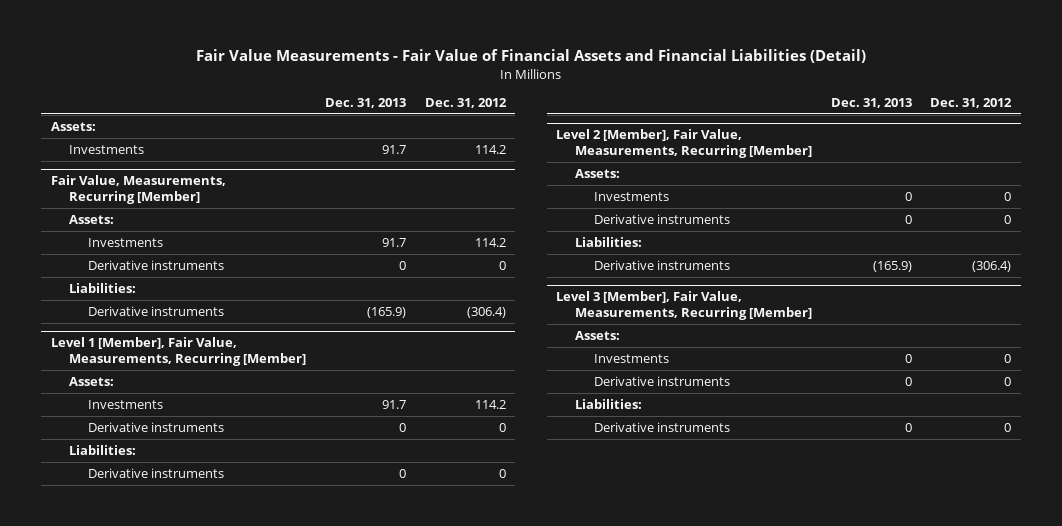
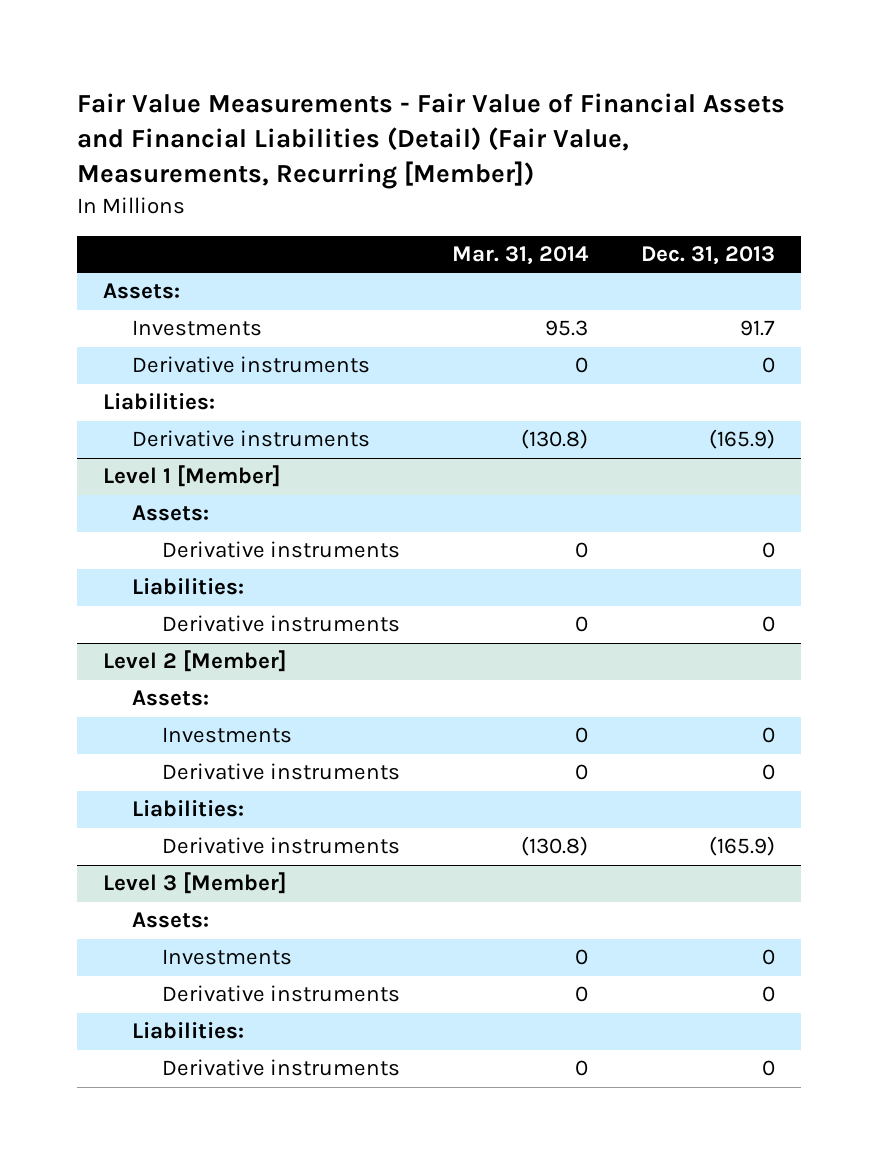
[196,49,867,64] Fair Value Measurements - Fair Value of Financial Assets and Financial Liabilities (Detail) -> [76,92,785,190] Fair Value Measurements - Fair Value of Financial Assets and Financial Liabilities (Detail) (Fair Value, Measurements, Recurring [Member])
[424,98,507,109] Dec. 31, 2012 -> none
none -> [452,246,590,266] Mar. 31, 2014
[50,174,226,204] Fair Value, Measurements, Recurring [Member] -> none
[69,214,115,224] Assets: -> none
[87,237,163,247] Investments -> none
[50,336,307,366] Level 1 [Member], Fair Value, Measurements, Recurring [Member] -> none
none -> [102,465,281,488] Level 1 [Member]
[87,399,163,409] Investments -> none
[556,128,812,158] Level 2 [Member], Fair Value, Measurements, Recurring [Member] -> none
none -> [102,650,287,673] Level 2 [Member]
[556,290,812,320] Level 3 [Member], Fair Value, Measurements, Recurring [Member] -> none
none -> [102,872,287,895] Level 3 [Member]

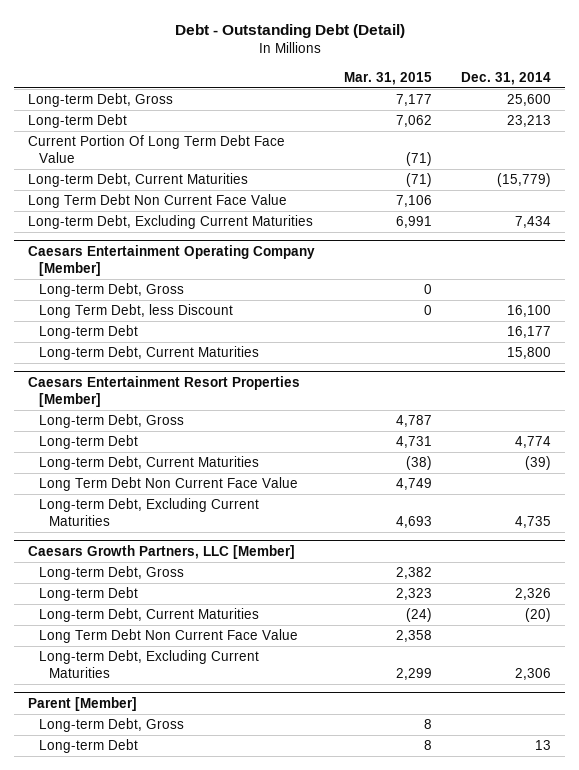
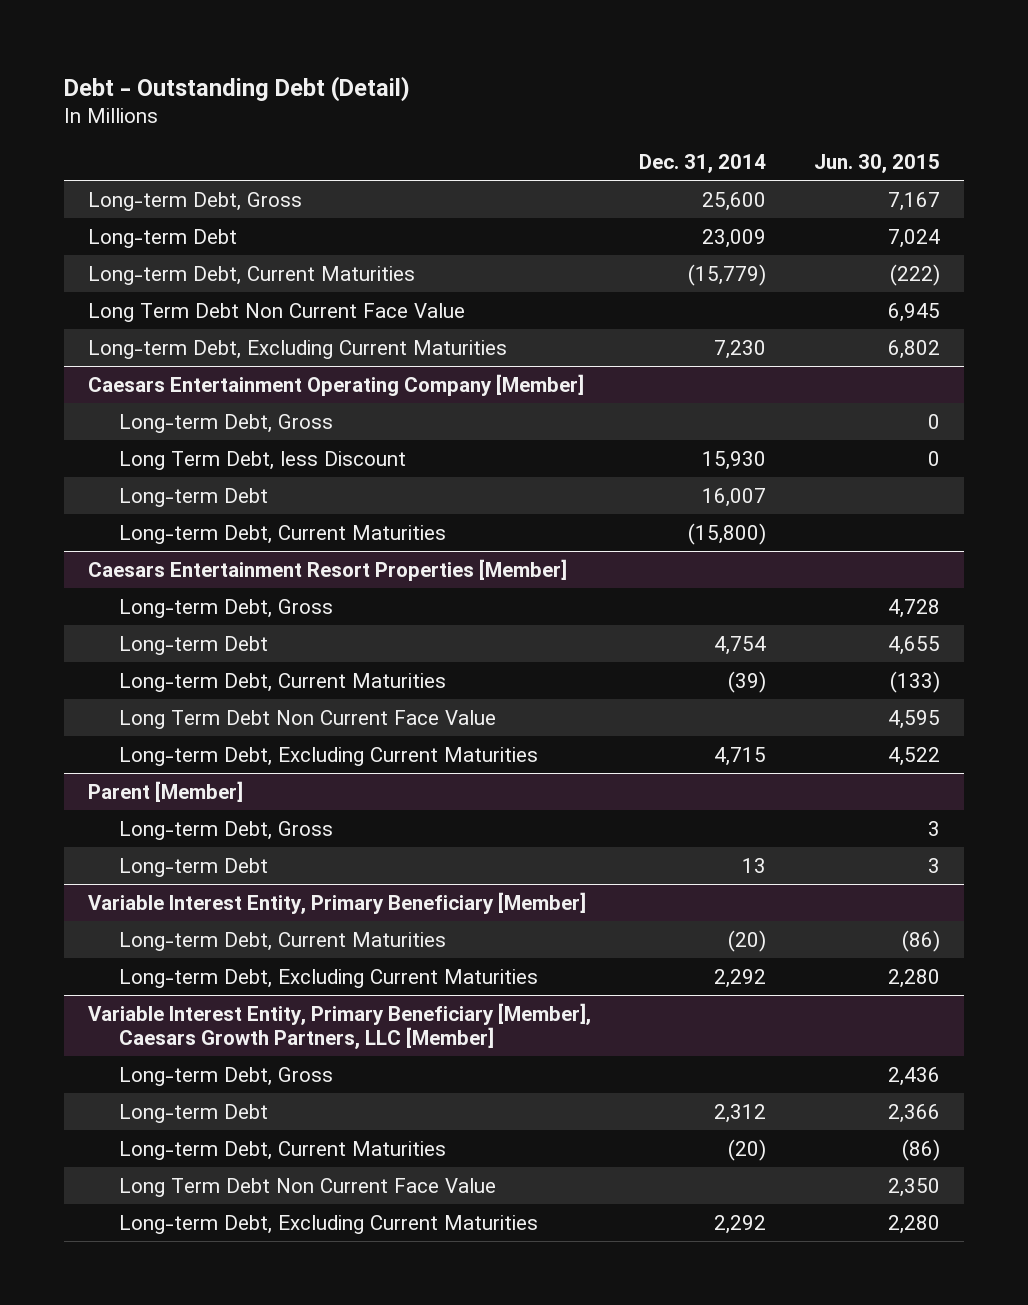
[344,71,433,85] Mar. 31, 2015 -> none
none -> [813,154,940,174] Jun. 30, 2015
[28,135,286,164] Current Portion Of Long Term Debt Face Value -> none
[507,115,552,128] 23,213 -> [701,228,766,248] 23,009
[515,216,552,229] 7,434 -> [713,339,766,359] 7,230
[507,305,552,318] 16,100 -> [701,450,766,470] 15,930
[507,326,552,339] 16,177 -> [701,487,766,507] 16,007
[507,347,552,360] 15,800 -> [687,522,766,545] (15,800)
[515,436,552,449] 4,774 -> [713,635,766,655] 4,754
[28,544,296,559] Caesars Growth Partners, LLC [Member] -> none
[38,566,184,581] Long-term Debt, Gross -> none
[38,587,138,602] Long-term Debt -> none
[38,608,259,623] Long-term Debt, Current Maturities -> none
[38,629,298,644] Long Term Debt Non Current Face Value -> none
[38,650,259,679] Long-term Debt, Excluding Current Maturities -> none
[515,516,552,529] 4,735 -> [713,746,766,766] 4,715
none -> [88,891,587,914] Variable Interest Entity, Primary Beneficiary [Member]
none -> [119,931,447,951] Long-term Debt, Current Maturities
none -> [119,968,539,988] Long-term Debt, Excluding Current Maturities
none -> [88,1002,592,1049] Variable Interest Entity, Primary Beneficiary [Member], Caesars Growth Partners, LLC [Member]
none -> [119,1066,334,1086] Long-term Debt, Gross
none -> [119,1103,269,1123] Long-term Debt
none -> [119,1140,447,1160] Long-term Debt, Current Maturities
none -> [119,1177,497,1197] Long Term Debt Non Current Face Value
none -> [119,1214,539,1234] Long-term Debt, Excluding Current Maturities

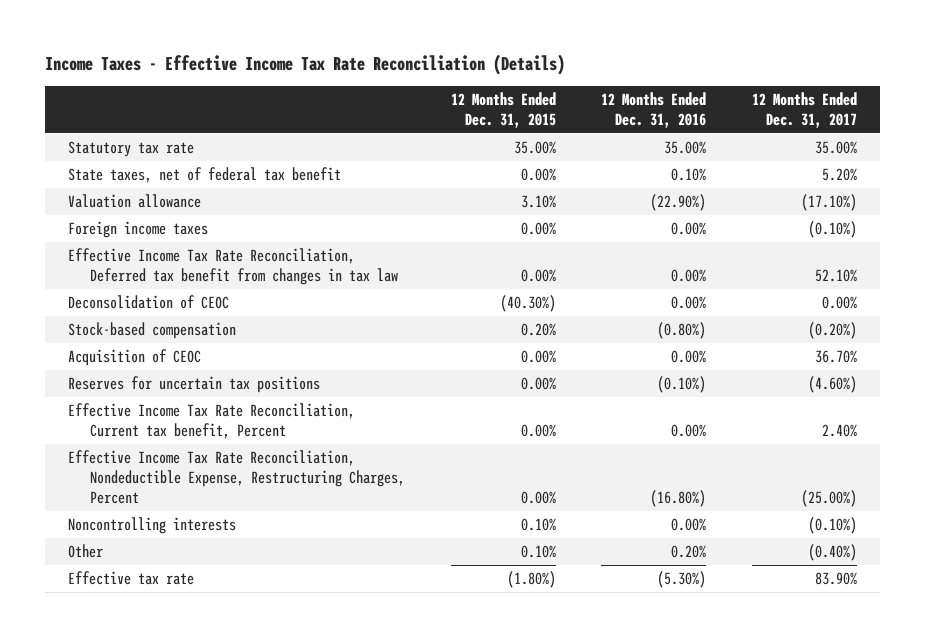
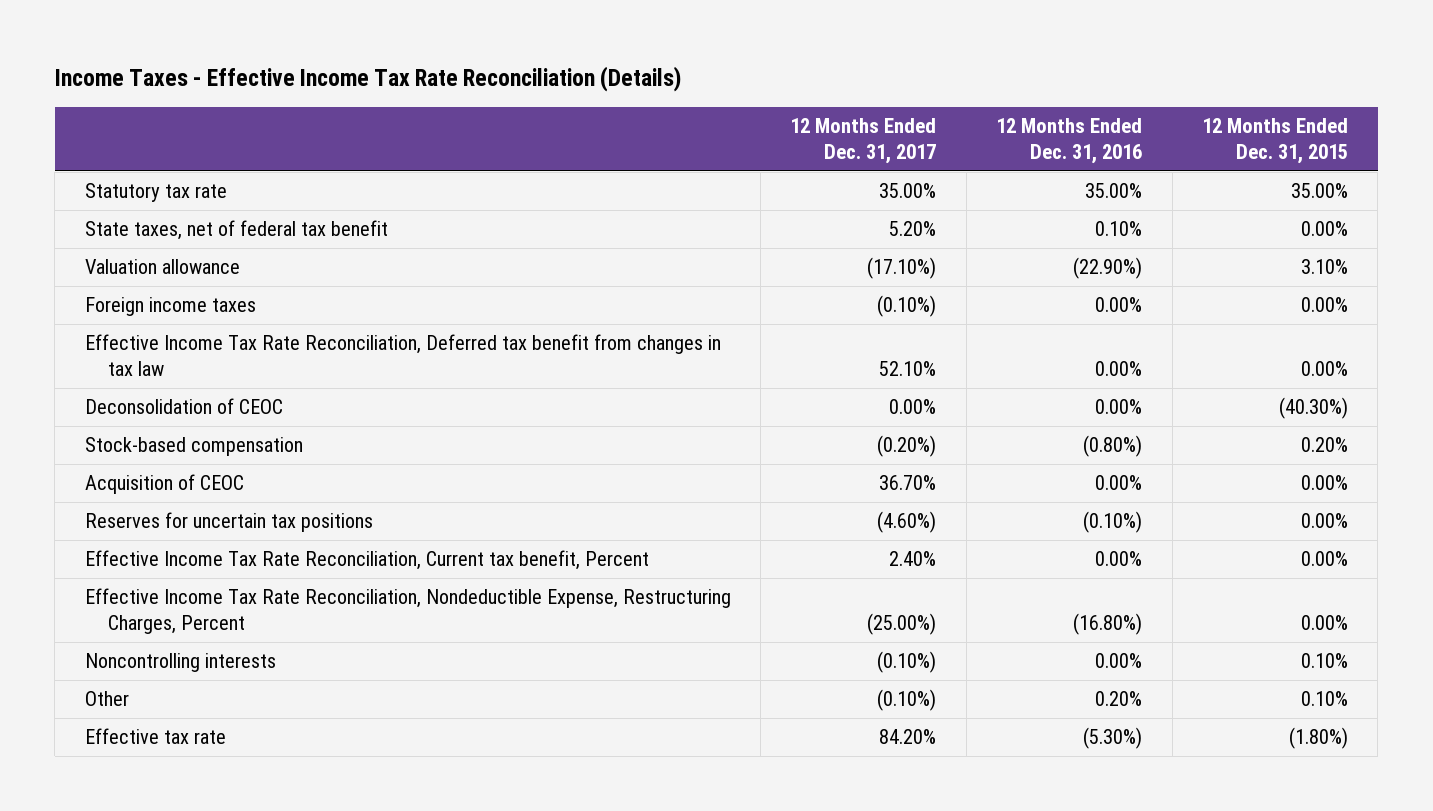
[807,544,857,562] (0.40%) -> [877,689,937,712] (0.10%)
[814,572,857,586] 83.90% -> [879,729,937,745] 84.20%

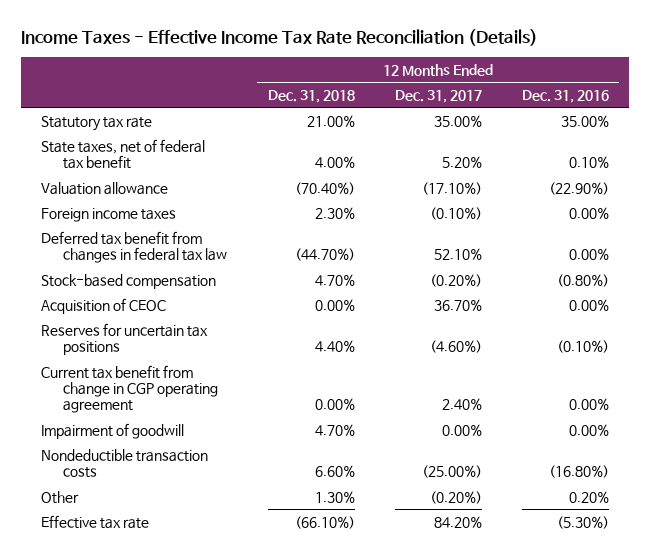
[1202,118,1349,164] 12 Months Ended Dec. 31, 2015 -> none
none -> [267,89,355,103] Dec. 31, 2018
[84,398,283,415] Deconsolidation of CEOC -> none
[84,334,721,377] Effective Income Tax Rate Reconciliation, Deferred tax benefit from changes in tax law -> [40,230,228,264] Deferred tax benefit from changes in federal tax law
[84,653,276,673] Noncontrolling interests -> none
[84,550,649,571] Effective Income Tax Rate Reconciliation, Current tax benefit, Percent -> [40,364,219,414] Current tax benefit from change in CGP operating agreement
none -> [40,422,184,439] Impairment of goodwill
[84,588,731,635] Effective Income Tax Rate Reconciliation, Nondeductible Expense, Restructuring Charges, Percent -> [40,448,208,479] Nondeductible transaction costs
[877,689,937,712] (0.10%) -> [429,490,482,504] (0.20%)

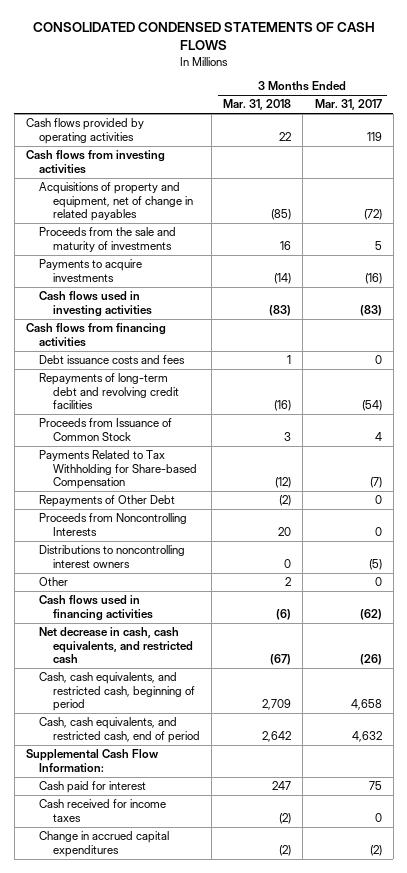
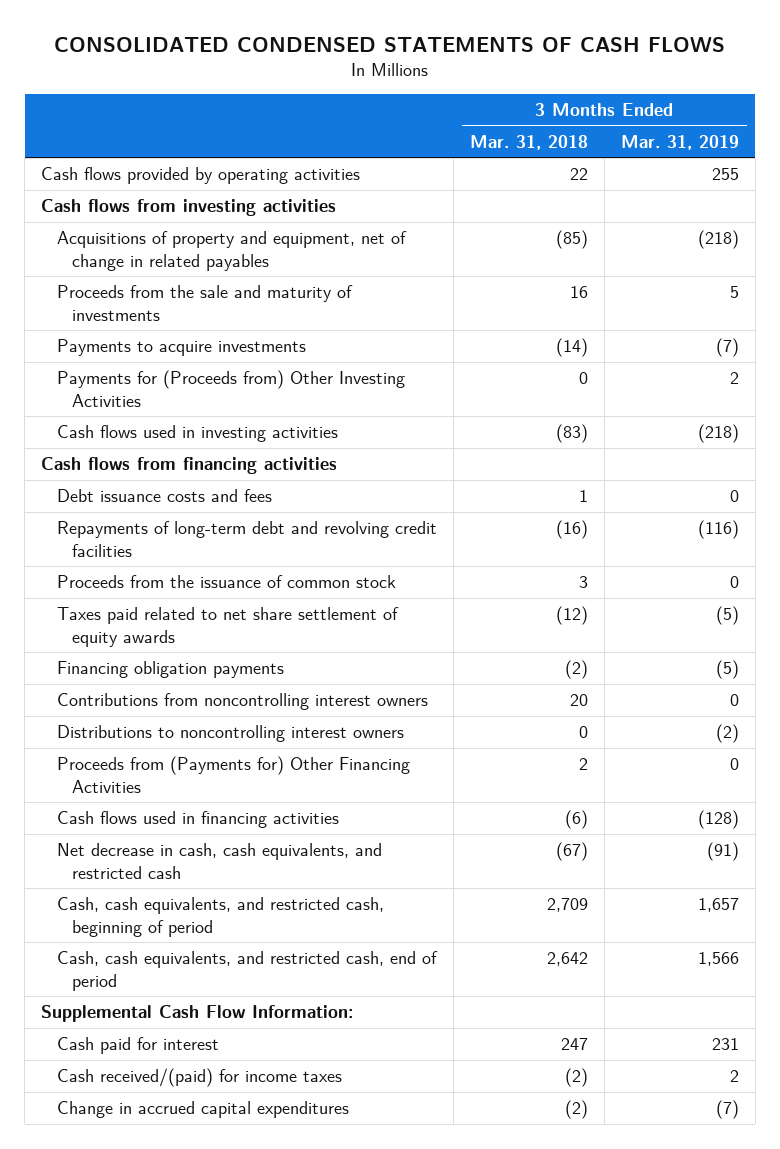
[314,99,382,111] Mar. 31, 2017 -> none
none -> [620,134,739,150] Mar. 31, 2019
none -> [56,369,405,407] Payments for (Proceeds from) Other Investing Activities
[39,418,173,441] Proceeds from Issuance of Common Stock -> [56,574,396,588] Proceeds from the issuance of common stock
[39,450,198,490] Payments Related to Tax Withholding for Share-based Compensation -> [56,606,399,647] Taxes paid related to net share settlement of equity awards
[39,495,176,508] Repayments of Other Debt -> [56,660,284,678] Financing obligation payments
[39,513,188,536] Proceeds from Noncontrolling Interests -> [56,692,428,710] Contributions from noncontrolling interest owners
[39,577,69,587] Other -> [56,755,410,793] Proceeds from (Payments for) Other Financing Activities
[39,799,167,822] Cash received for income taxes -> [56,1067,342,1087] Cash received/(paid) for income taxes

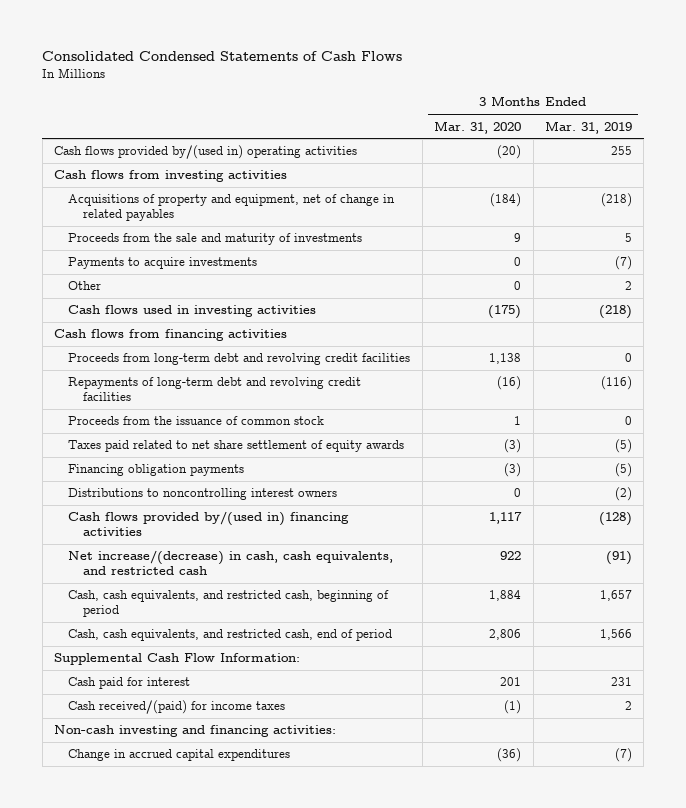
[54,37,726,53] CONSOLIDATED CONDENSED STATEMENTS OF CASH FLOWS -> [42,51,403,62] Consolidated Condensed Statements of Cash Flows
[469,134,588,150] Mar. 31, 2018 -> none
none -> [434,120,522,134] Mar. 31, 2020
[41,166,361,184] Cash flows provided by operating activities -> [53,145,357,160] Cash flows provided by/(used in) operating activities
[56,369,405,407] Payments for (Proceeds from) Other Investing Activities -> [68,281,102,291] Other
[56,488,272,502] Debt issuance costs and fees -> none
none -> [68,353,411,366] Proceeds from long-term debt and revolving credit facilities
[56,692,428,710] Contributions from noncontrolling interest owners -> none
[56,755,410,793] Proceeds from (Payments for) Other Financing Activities -> none
[56,810,339,828] Cash flows used in financing activities -> [68,511,350,536] Cash flows provided by/(used in) financing activities
[56,842,382,879] Net decrease in cash, cash equivalents, and restricted cash -> [68,550,394,575] Net increase/(decrease) in cash, cash equivalents, and restricted cash
none -> [53,725,336,738] Non-cash investing and financing activities:

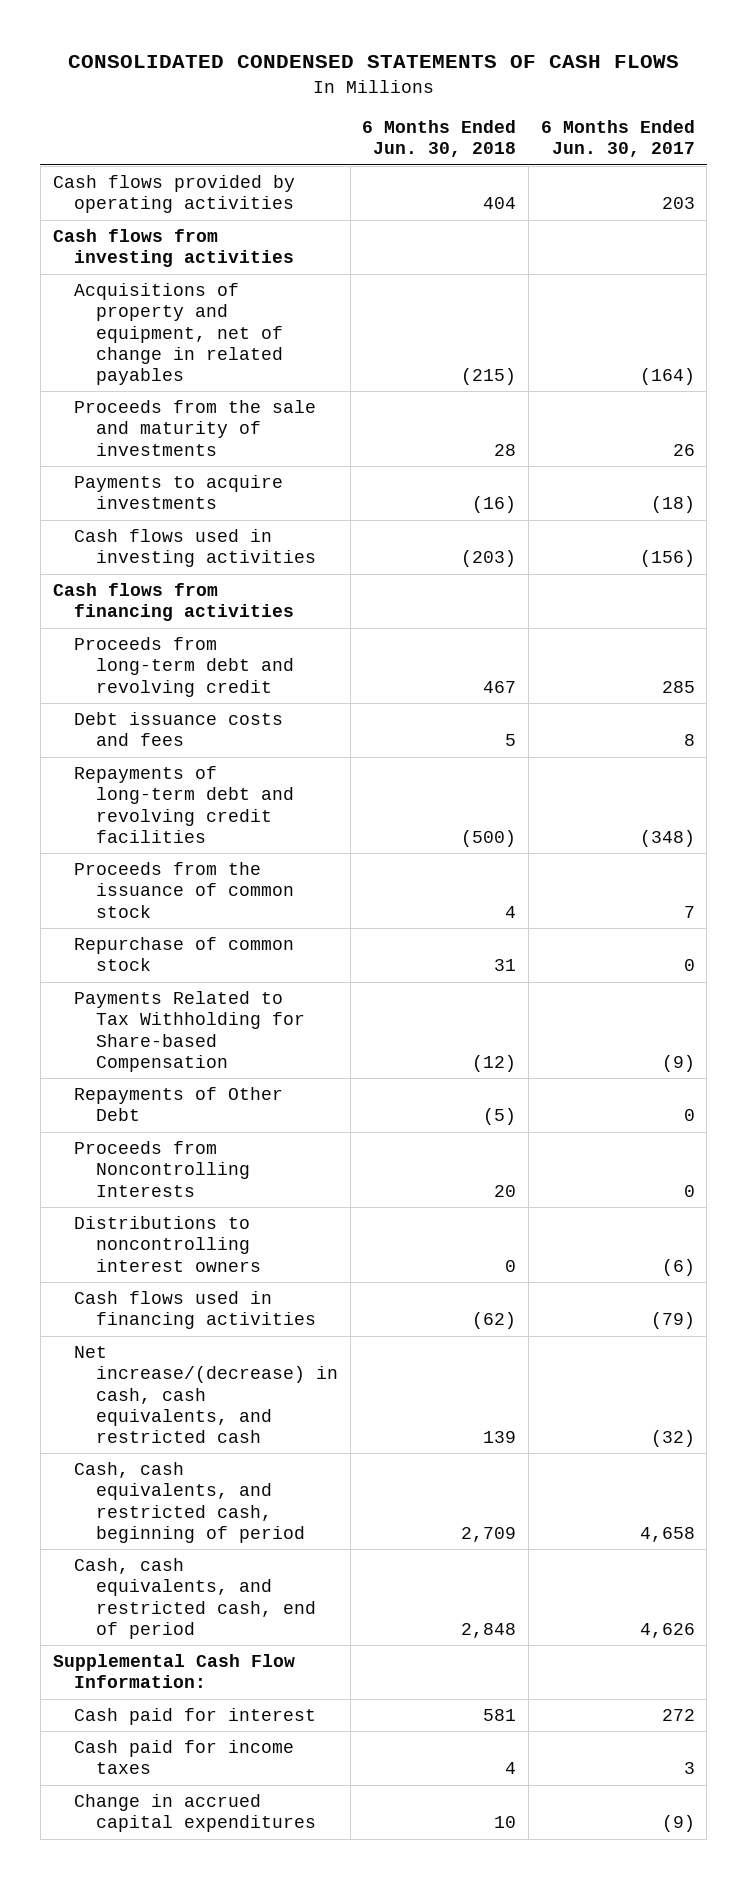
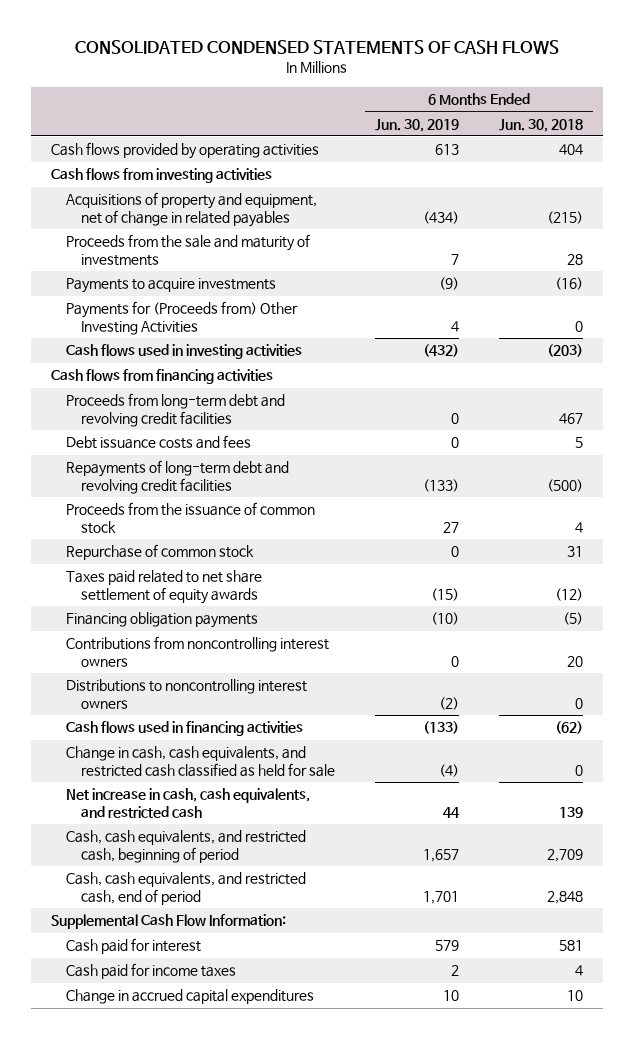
[540,120,695,158] 6 Months Ended Jun. 30, 2017 -> none
none -> [375,118,460,132] Jun. 30, 2019
none -> [66,301,299,335] Payments for (Proceeds from) Other Investing Activities
[74,637,295,697] Proceeds from long-term debt and revolving credit -> [66,393,286,427] Proceeds from long-term debt and revolving credit facilities
[74,991,306,1072] Payments Related to Tax Withholding for Share-based Compensation -> [66,570,263,604] Taxes paid related to net share settlement of equity awards
[74,1087,284,1122] Repayments of Other Debt -> [66,612,259,629] Financing obligation payments
[74,1141,251,1197] Proceeds from Noncontrolling Interests -> [66,636,330,667] Contributions from noncontrolling interest owners
none -> [66,746,336,777] Change in cash, cash equivalents, and restricted cash classified as held for sale
[74,1346,339,1444] Net increase/(decrease) in cash, cash equivalents, and restricted cash -> [66,788,311,818] Net increase in cash, cash equivalents, and restricted cash

